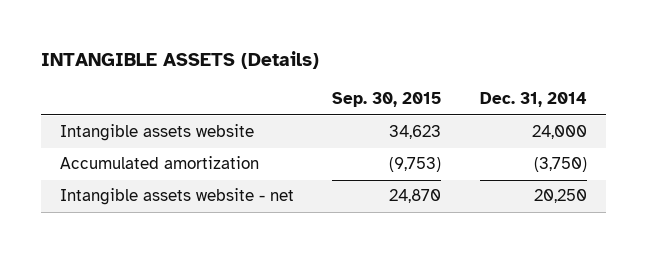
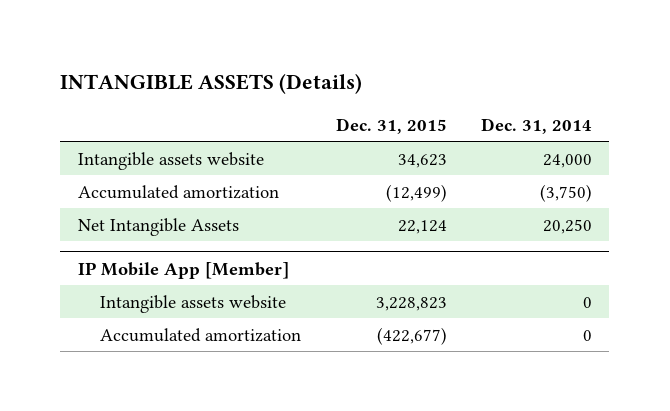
[332,92,442,108] Sep. 30, 2015 -> none
none -> [335,117,447,134] Dec. 31, 2015
[60,188,295,206] Intangible assets website - net -> [77,217,239,236] Net Intangible Assets
none -> [77,261,289,279] IP Mobile App [Member]
none -> [100,294,287,313] Intangible assets website
none -> [100,327,302,342] Accumulated amortization

